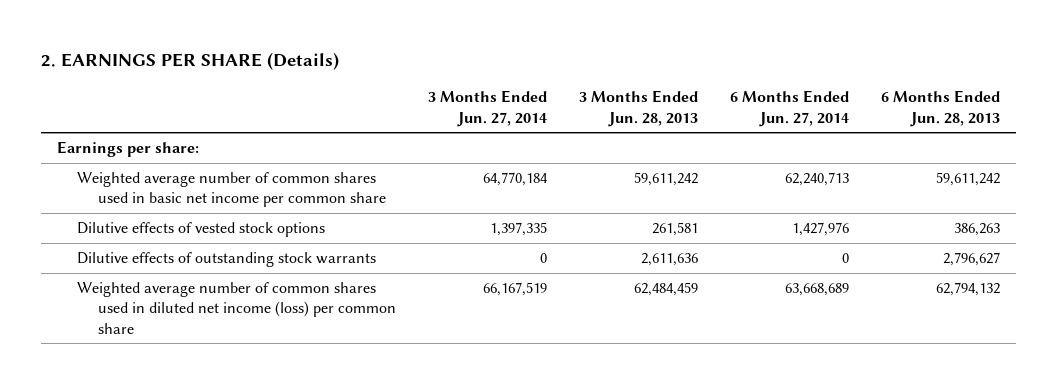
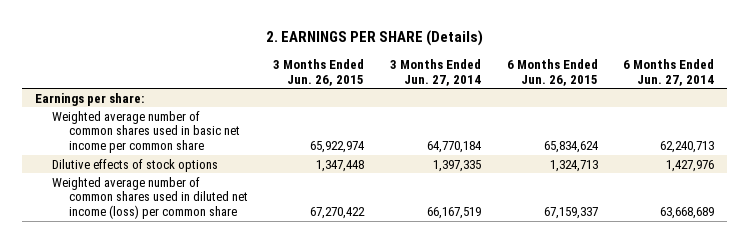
[578,90,698,127] 3 Months Ended Jun. 28, 2013 -> none
[880,90,1000,127] 6 Months Ended Jun. 28, 2013 -> none
none -> [273,58,365,86] 3 Months Ended Jun. 26, 2015
none -> [506,58,598,86] 6 Months Ended Jun. 26, 2015
[77,252,377,268] Dilutive effects of outstanding stock warrants -> none
[77,222,326,238] Dilutive effects of vested stock options -> [51,158,218,172] Dilutive effects of stock options

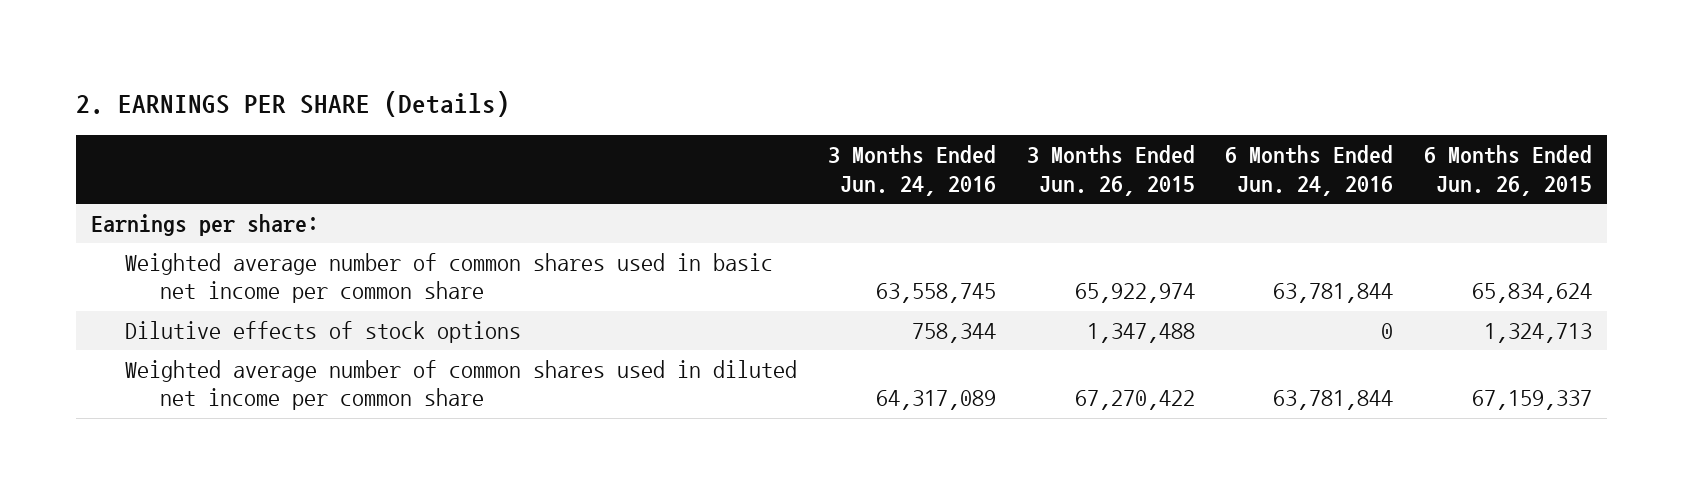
[389,58,481,86] 3 Months Ended Jun. 27, 2014 -> none
[623,58,715,86] 6 Months Ended Jun. 27, 2014 -> none
none -> [828,145,997,196] 3 Months Ended Jun. 24, 2016
none -> [1225,145,1394,196] 6 Months Ended Jun. 24, 2016
[316,159,365,172] 1,347,448 -> [1086,323,1195,344] 1,347,488
[51,176,248,220] Weighted average number of common shares used in diluted net income (loss) per common share -> [125,360,798,411] Weighted average number of common shares used in diluted net income per common share

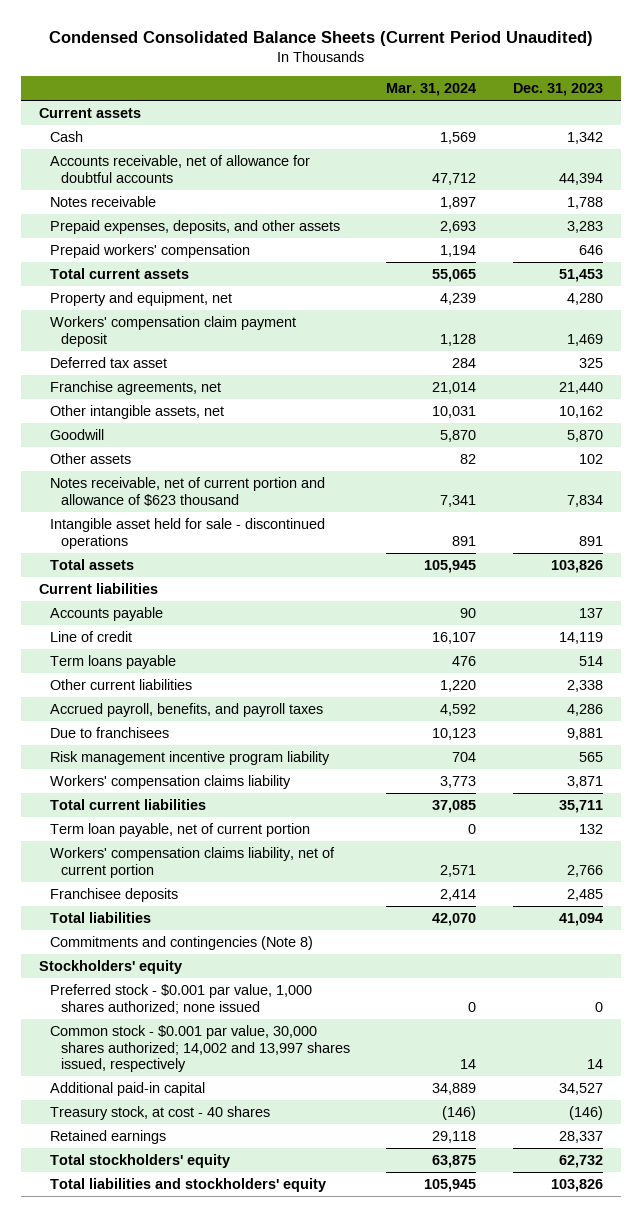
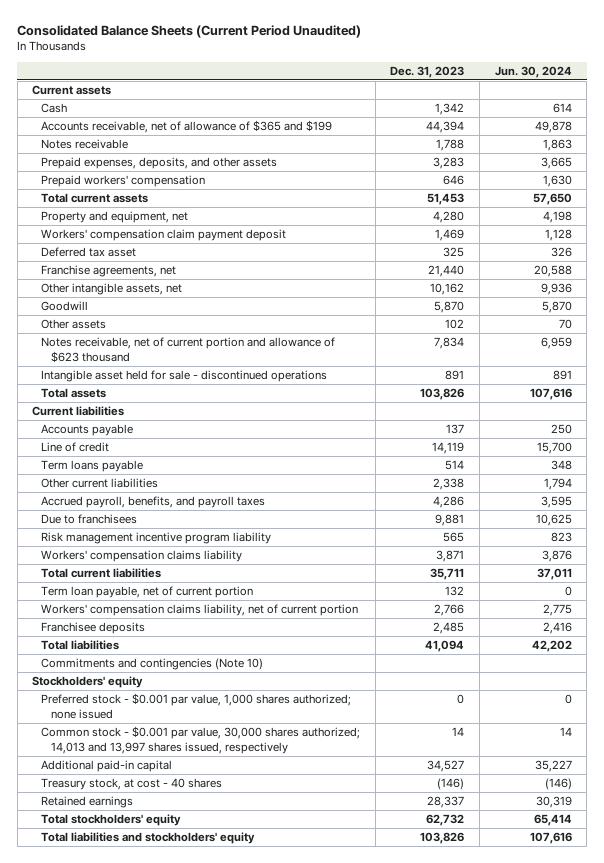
[48,30,593,46] Condensed Consolidated Balance Sheets (Current Period Unaudited) -> [17,24,362,38] Consolidated Balance Sheets (Current Period Unaudited)
[386,83,477,97] Mar. 31, 2024 -> none
none -> [494,65,572,78] Jun. 30, 2024
[49,154,310,183] Accounts receivable, net of allowance for doubtful accounts -> [41,120,333,134] Accounts receivable, net of allowance of $365 and $199
[49,935,313,950] Commitments and contingencies (Note 8) -> [41,658,264,671] Commitments and contingencies (Note 10)
[49,1024,350,1073] Common stock - $0.001 par value, 30,000 shares authorized; 14,002 and 13,997 shares issued, respectively -> [41,726,361,754] Common stock - $0.001 par value, 30,000 shares authorized; 14,013 and 13,997 shares issued, respectively

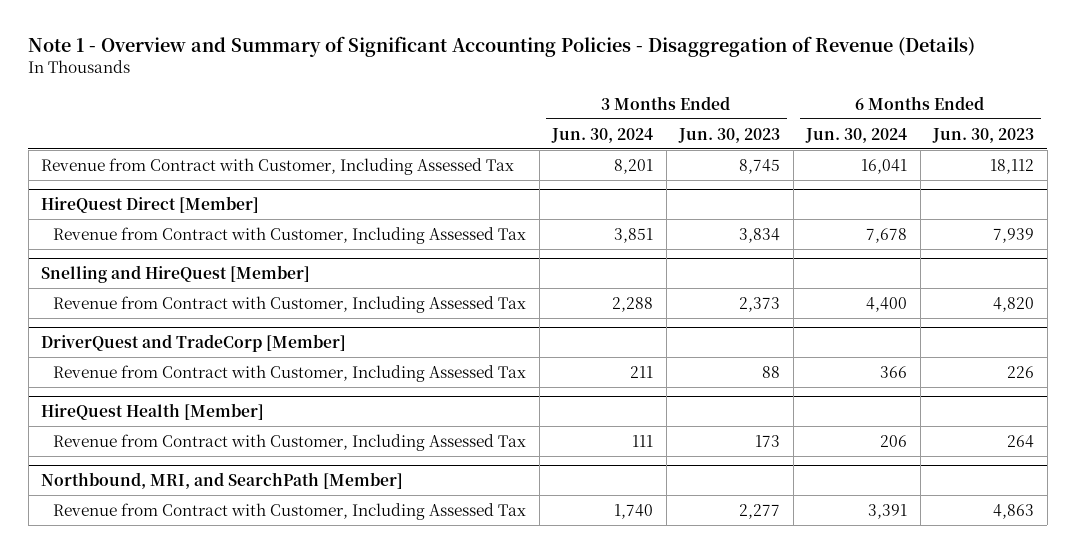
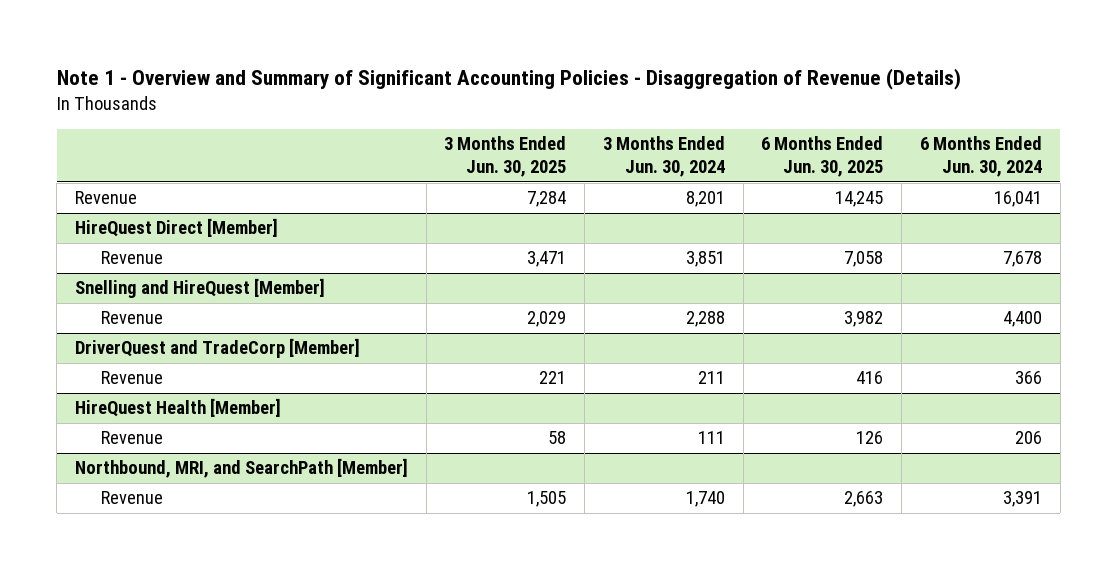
[678,127,781,143] Jun. 30, 2023 -> none
[932,127,1035,143] Jun. 30, 2023 -> none
none -> [444,136,567,178] 3 Months Ended Jun. 30, 2025
none -> [761,136,884,178] 6 Months Ended Jun. 30, 2025
[41,157,515,175] Revenue from Contract with Customer, Including Assessed Tax -> [74,191,137,205] Revenue
[53,226,527,244] Revenue from Contract with Customer, Including Assessed Tax -> [100,251,163,265] Revenue
[53,295,527,313] Revenue from Contract with Customer, Including Assessed Tax -> [100,311,163,325] Revenue
[53,364,527,382] Revenue from Contract with Customer, Including Assessed Tax -> [100,371,163,385] Revenue
[53,433,527,451] Revenue from Contract with Customer, Including Assessed Tax -> [100,431,163,445] Revenue
[53,502,527,520] Revenue from Contract with Customer, Including Assessed Tax -> [100,491,163,505] Revenue

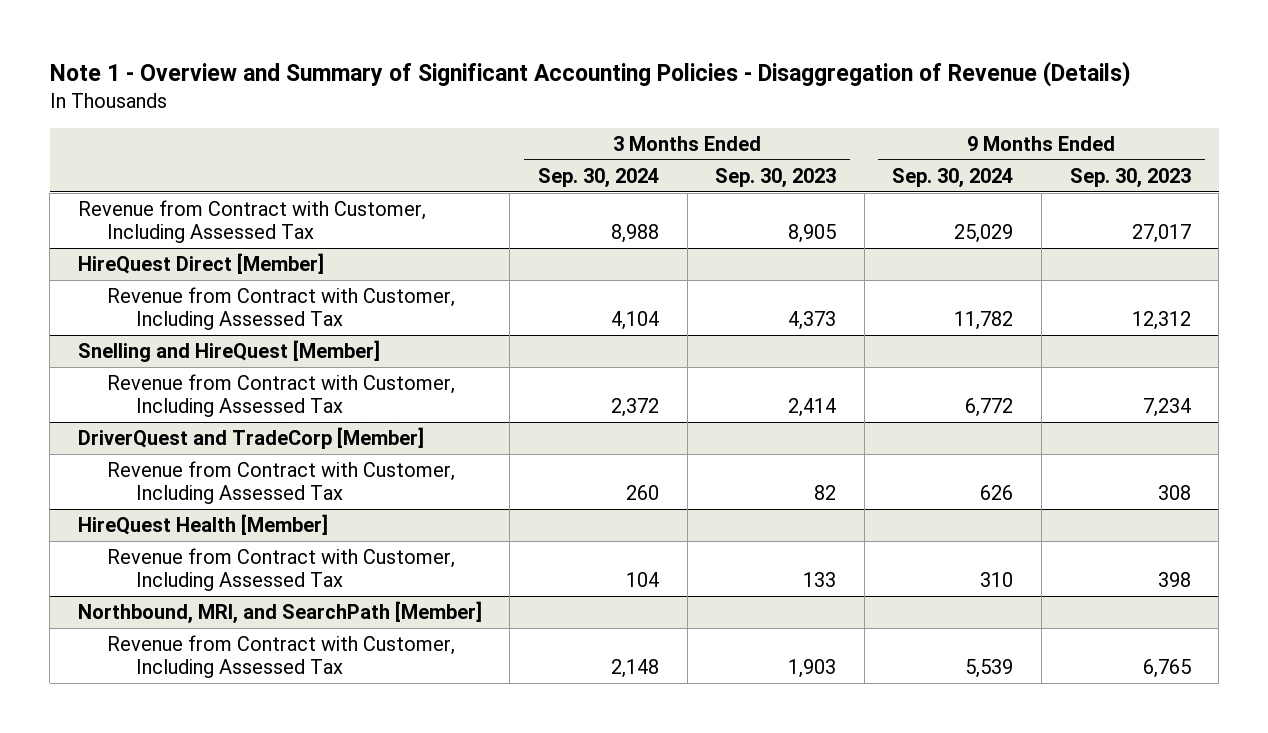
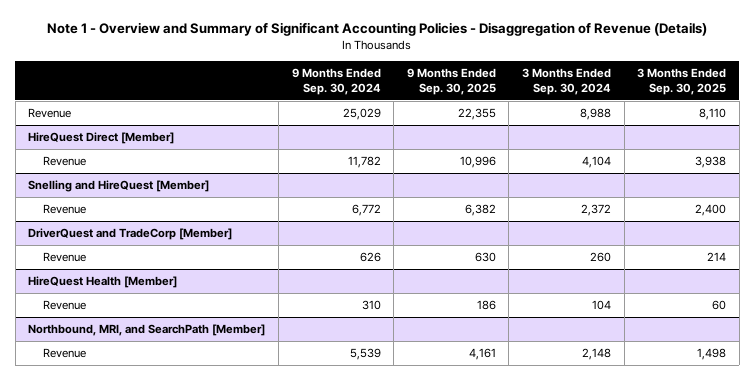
[715,167,837,188] Sep. 30, 2023 -> none
[1069,167,1191,188] Sep. 30, 2023 -> none
none -> [406,67,496,96] 9 Months Ended Sep. 30, 2025
none -> [637,67,727,96] 3 Months Ended Sep. 30, 2025
[77,200,426,244] Revenue from Contract with Customer, Including Assessed Tax -> [28,108,72,119] Revenue
[107,287,456,331] Revenue from Contract with Customer, Including Assessed Tax -> [42,156,86,167] Revenue
[107,374,456,418] Revenue from Contract with Customer, Including Assessed Tax -> [42,204,86,215] Revenue
[107,461,456,505] Revenue from Contract with Customer, Including Assessed Tax -> [42,252,86,263] Revenue
[107,548,456,592] Revenue from Contract with Customer, Including Assessed Tax -> [42,300,86,311] Revenue
[107,635,456,679] Revenue from Contract with Customer, Including Assessed Tax -> [42,348,86,359] Revenue

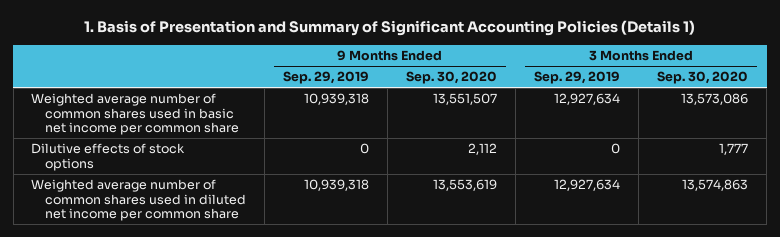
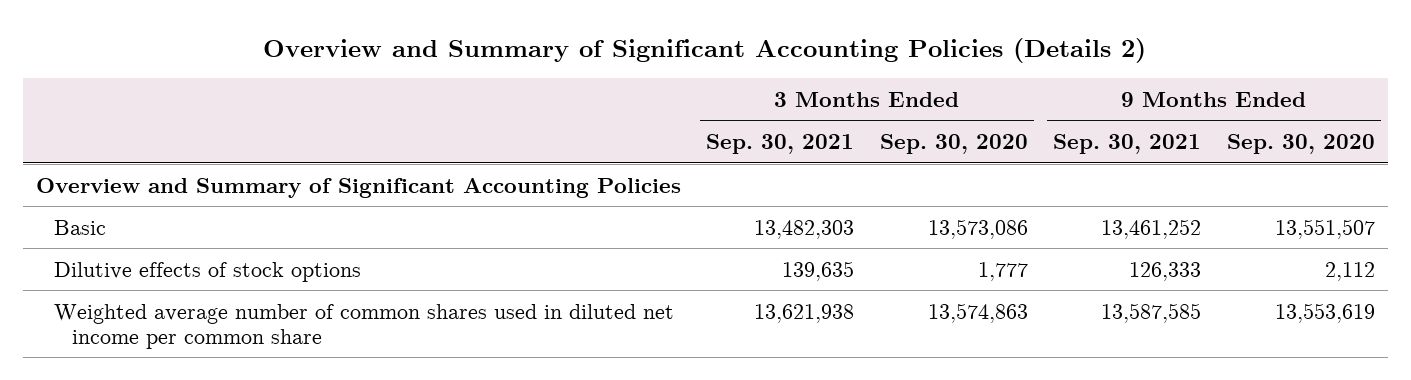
[83,20,695,37] 1. Basis of Presentation and Summary of Significant Accounting Policies (Details 1) -> [263,37,1147,63] Overview and Summary of Significant Accounting Policies (Details 2)
[283,71,370,85] Sep. 29, 2019 -> none
[534,71,621,85] Sep. 29, 2019 -> none
none -> [706,133,855,154] Sep. 30, 2021
none -> [1053,133,1202,154] Sep. 30, 2021
none -> [35,177,681,198] Overview and Summary of Significant Accounting Policies
[31,93,240,136] Weighted average number of common shares used in basic net income per common share -> [53,219,106,235] Basic

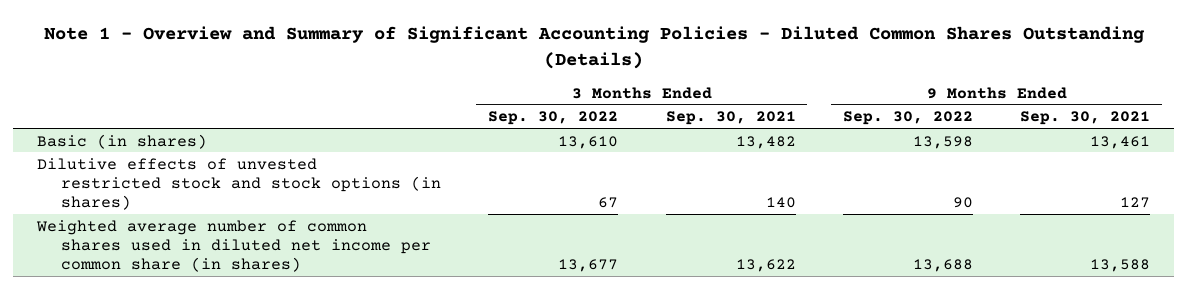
[263,37,1147,63] Overview and Summary of Significant Accounting Policies (Details 2) -> [43,26,1145,69] Note 1 - Overview and Summary of Significant Accounting Policies - Diluted Common Shares Outstanding (Details)
[879,133,1028,154] Sep. 30, 2020 -> none
[1226,133,1375,154] Sep. 30, 2020 -> none
none -> [488,111,619,126] Sep. 30, 2022
none -> [842,111,973,126] Sep. 30, 2022
[35,177,681,198] Overview and Summary of Significant Accounting Policies -> none
[53,219,106,235] Basic -> [36,133,207,149] Basic (in shares)
[754,219,855,239] 13,482,303 -> [735,135,796,149] 13,482
[1101,218,1202,239] 13,461,252 -> [1090,135,1151,149] 13,461
[53,261,361,282] Dilutive effects of stock options -> [36,157,441,211] Dilutive effects of unvested restricted stock and stock options (in shares)
[782,260,855,281] 139,635 -> [765,197,796,209] 140
[1129,261,1202,281] 126,333 -> [1120,197,1151,209] 127
[53,303,674,349] Weighted average number of common shares used in diluted net income per common share -> [35,219,431,273] Weighted average number of common shares used in diluted net income per common share (in shares)
[754,303,855,323] 13,621,938 -> [735,259,796,273] 13,622
[1101,302,1202,323] 13,587,585 -> [1090,259,1151,273] 13,588

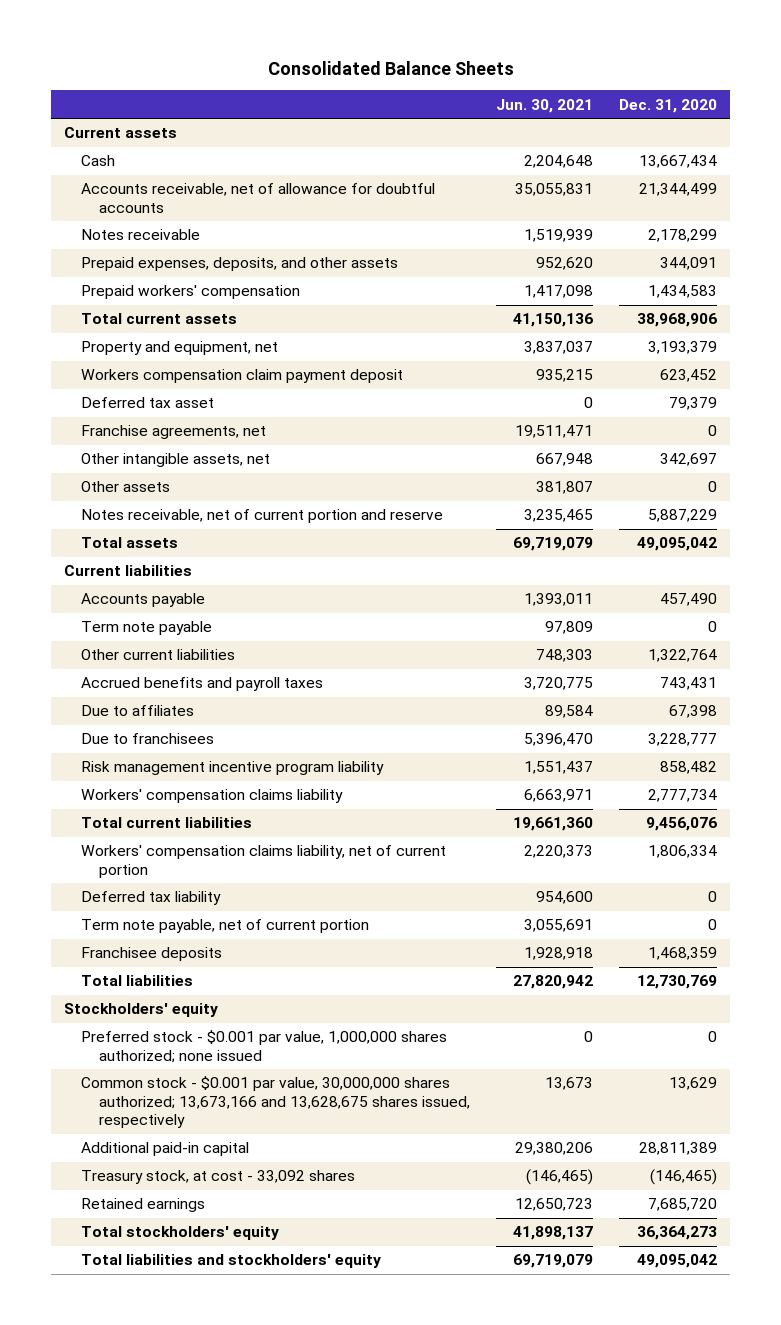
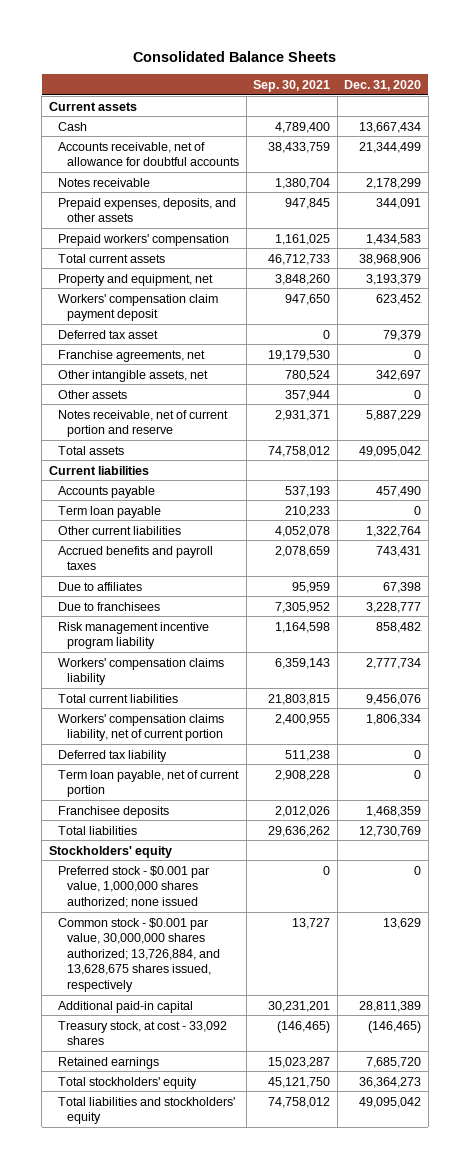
[495,98,593,113] Jun. 30, 2021 -> none
none -> [253,79,331,92] Sep. 30, 2021
[81,369,404,384] Workers compensation claim payment deposit -> [57,293,218,322] Workers' compensation claim payment deposit
[81,621,213,636] Term note payable -> [57,505,161,518] Term loan payable
[81,919,370,934] Term note payable, net of current portion -> [57,769,239,798] Term loan payable, net of current portion
[81,1076,470,1129] Common stock - $0.001 par value, 30,000,000 shares authorized; 13,673,166 and 13,628,675 shares issued, respectively -> [57,917,220,993] Common stock - $0.001 par value, 30,000,000 shares authorized; 13,726,884, and 13,628,675 shares issued, respectively

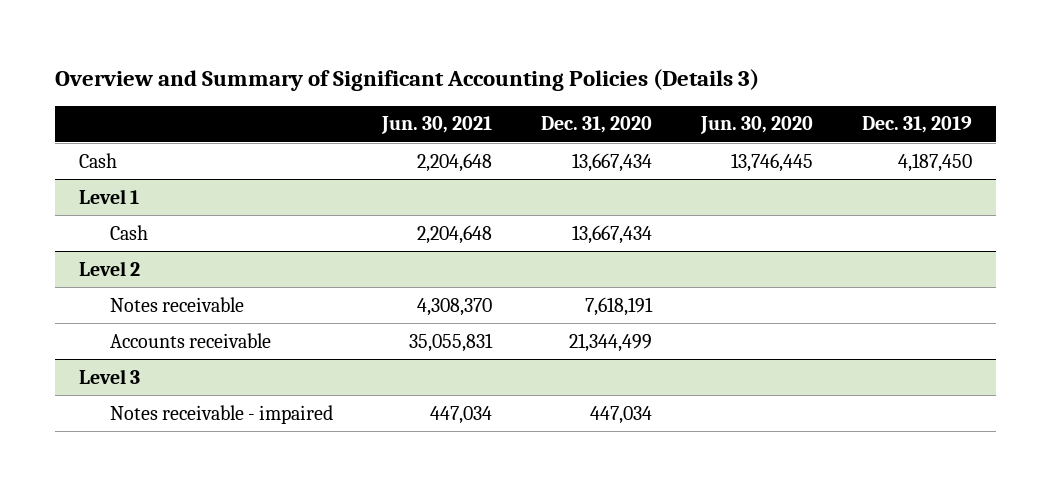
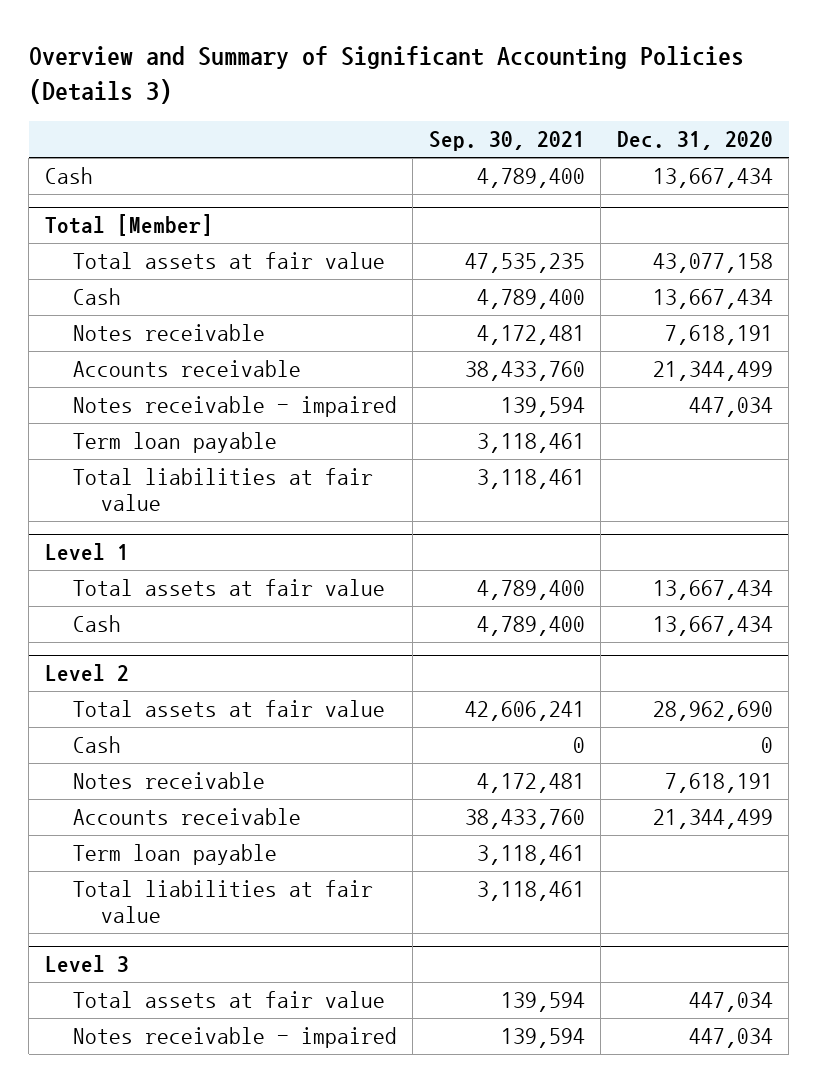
[381,116,493,135] Jun. 30, 2021 -> none
[699,116,813,135] Jun. 30, 2020 -> none
[861,116,972,134] Dec. 31, 2019 -> none
none -> [428,131,585,152] Sep. 30, 2021
none -> [44,214,213,237] Total [Member]
none -> [72,252,385,270] Total assets at fair value
none -> [72,288,121,306] Cash
none -> [72,324,265,342] Notes receivable
none -> [72,360,301,378] Accounts receivable
none -> [72,396,397,418] Notes receivable - impaired
none -> [72,432,277,454] Term loan payable
none -> [72,468,373,512] Total liabilities at fair value
none -> [72,579,385,597] Total assets at fair value
none -> [72,700,385,718] Total assets at fair value
none -> [72,736,121,754] Cash
none -> [72,844,277,866] Term loan payable
none -> [72,880,373,924] Total liabilities at fair value
none -> [72,991,385,1009] Total assets at fair value

